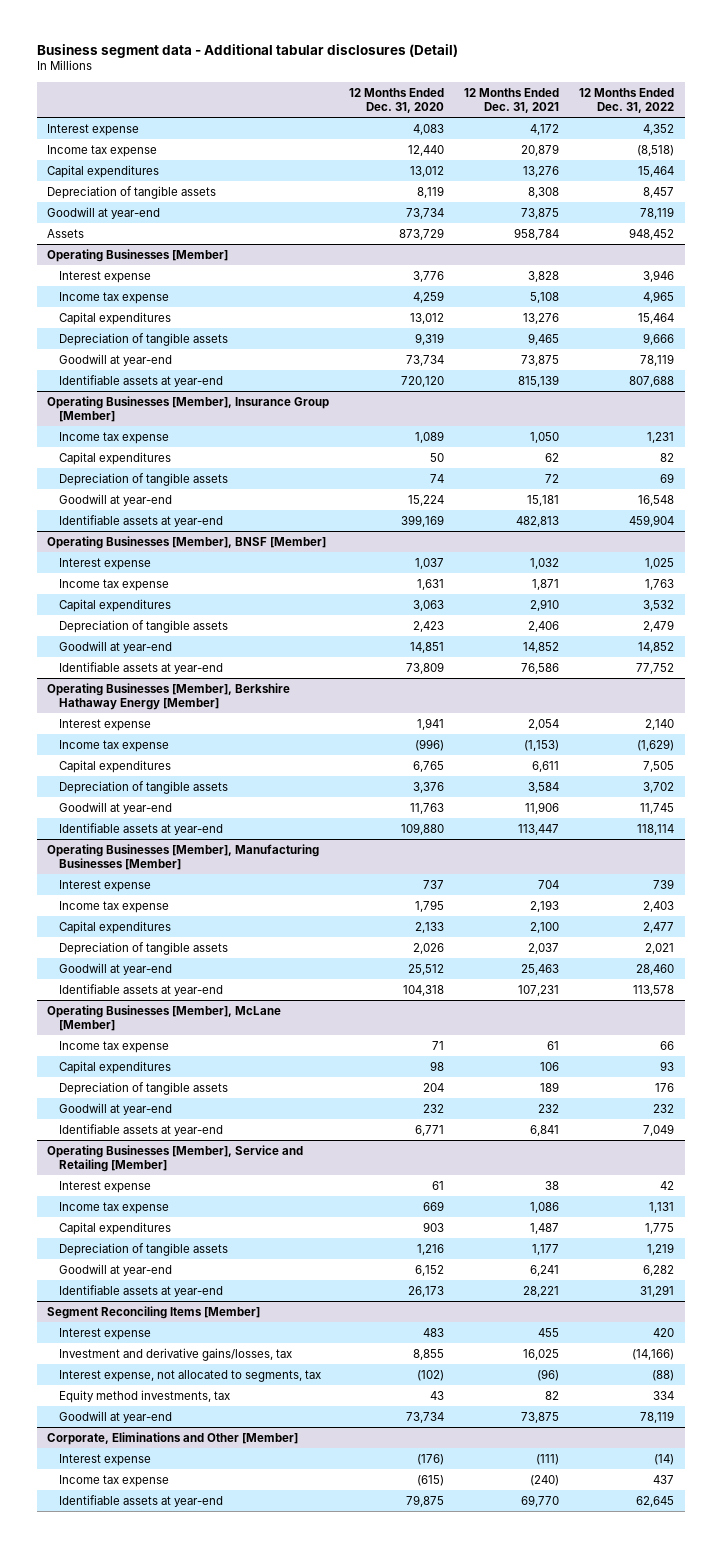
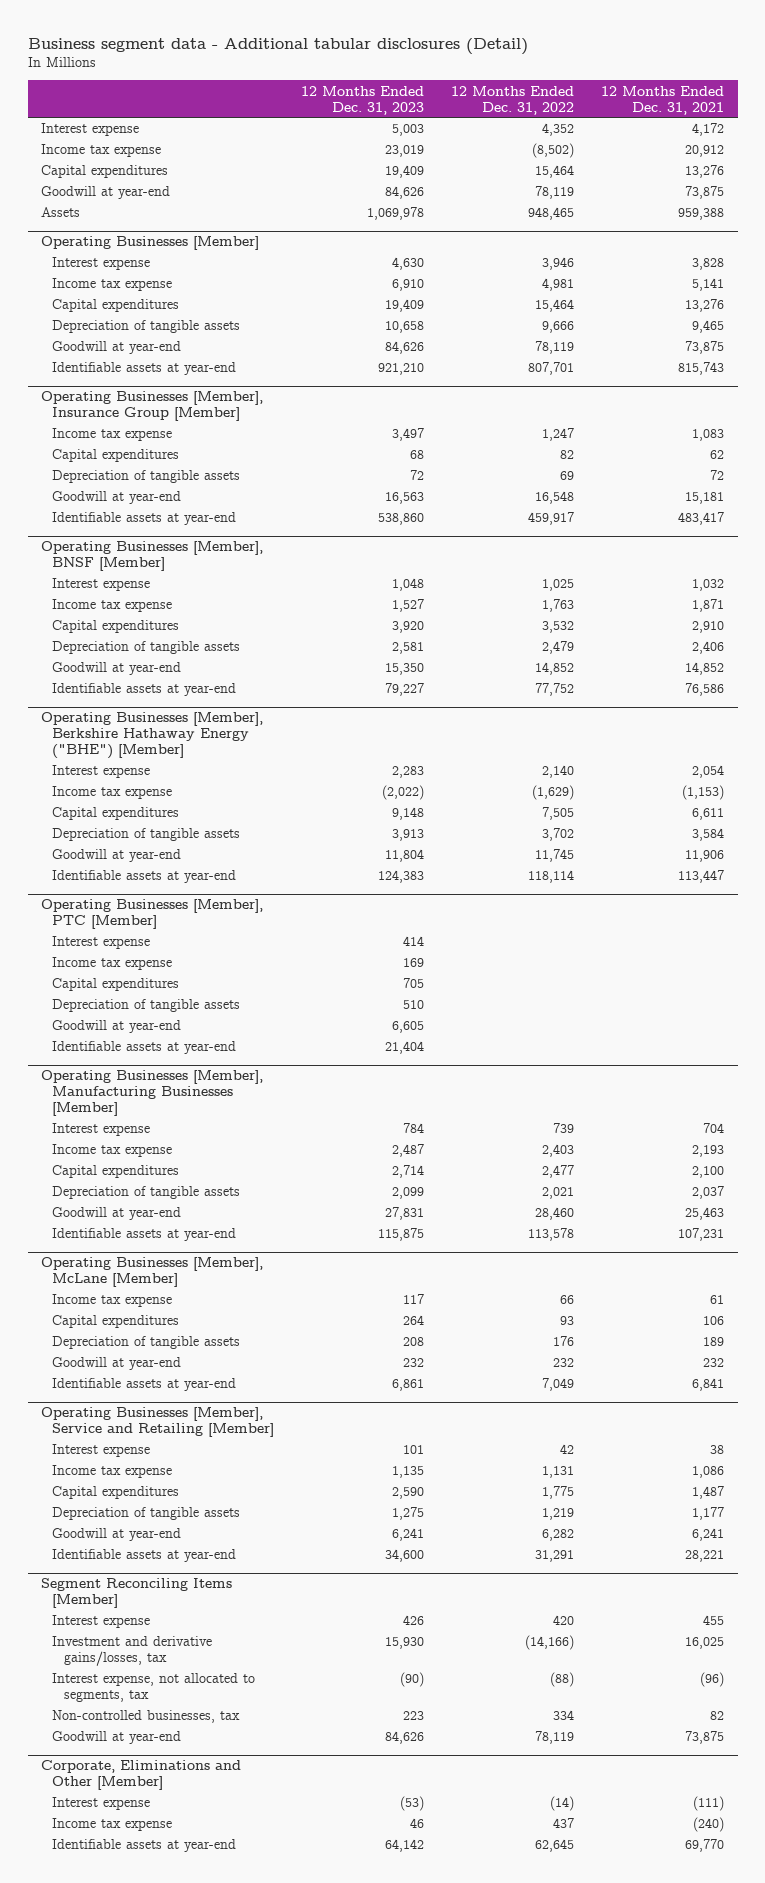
[348,87,444,114] 12 Months Ended Dec. 31, 2020 -> none
none -> [301,85,425,115] 12 Months Ended Dec. 31, 2023
[521,143,560,156] 20,879 -> [685,145,725,158] 20,912
[637,144,675,156] (8,518) -> [532,143,575,159] (8,502)
[46,185,216,199] Depreciation of tangible assets -> none
[514,227,560,240] 958,784 -> [678,208,725,221] 959,388
[629,227,675,240] 948,452 -> [528,207,575,221] 948,465
[530,291,560,303] 5,108 -> [692,278,725,292] 5,141
[643,290,675,303] 4,965 -> [542,278,575,292] 4,981
[518,374,560,387] 815,139 -> [678,362,725,376] 815,743
[629,375,675,387] 807,688 -> [528,362,575,376] 807,701
[530,431,560,443] 1,050 -> [692,429,725,442] 1,083
[647,431,675,443] 1,231 -> [542,428,575,442] 1,247
[516,515,560,527] 482,813 -> [678,512,725,526] 483,417
[629,514,675,527] 459,904 -> [528,512,575,526] 459,917
[46,682,290,711] Operating Businesses [Member], Berkshire Hathaway Energy [Member] -> [40,712,263,760] Operating Businesses [Member], Berkshire Hathaway Energy ("BHE") [Member]
none -> [40,899,263,930] Operating Businesses [Member], PTC [Member]
none -> [52,936,151,950] Interest expense
none -> [52,957,173,971] Income tax expense
none -> [52,978,180,992] Capital expenditures
none -> [52,999,241,1013] Depreciation of tangible assets
none -> [52,1020,182,1034] Goodwill at year-end
none -> [52,1041,237,1055] Identifiable assets at year-end
[58,1389,230,1403] Equity method investments, tax -> [52,1710,241,1724] Non-controlled businesses, tax

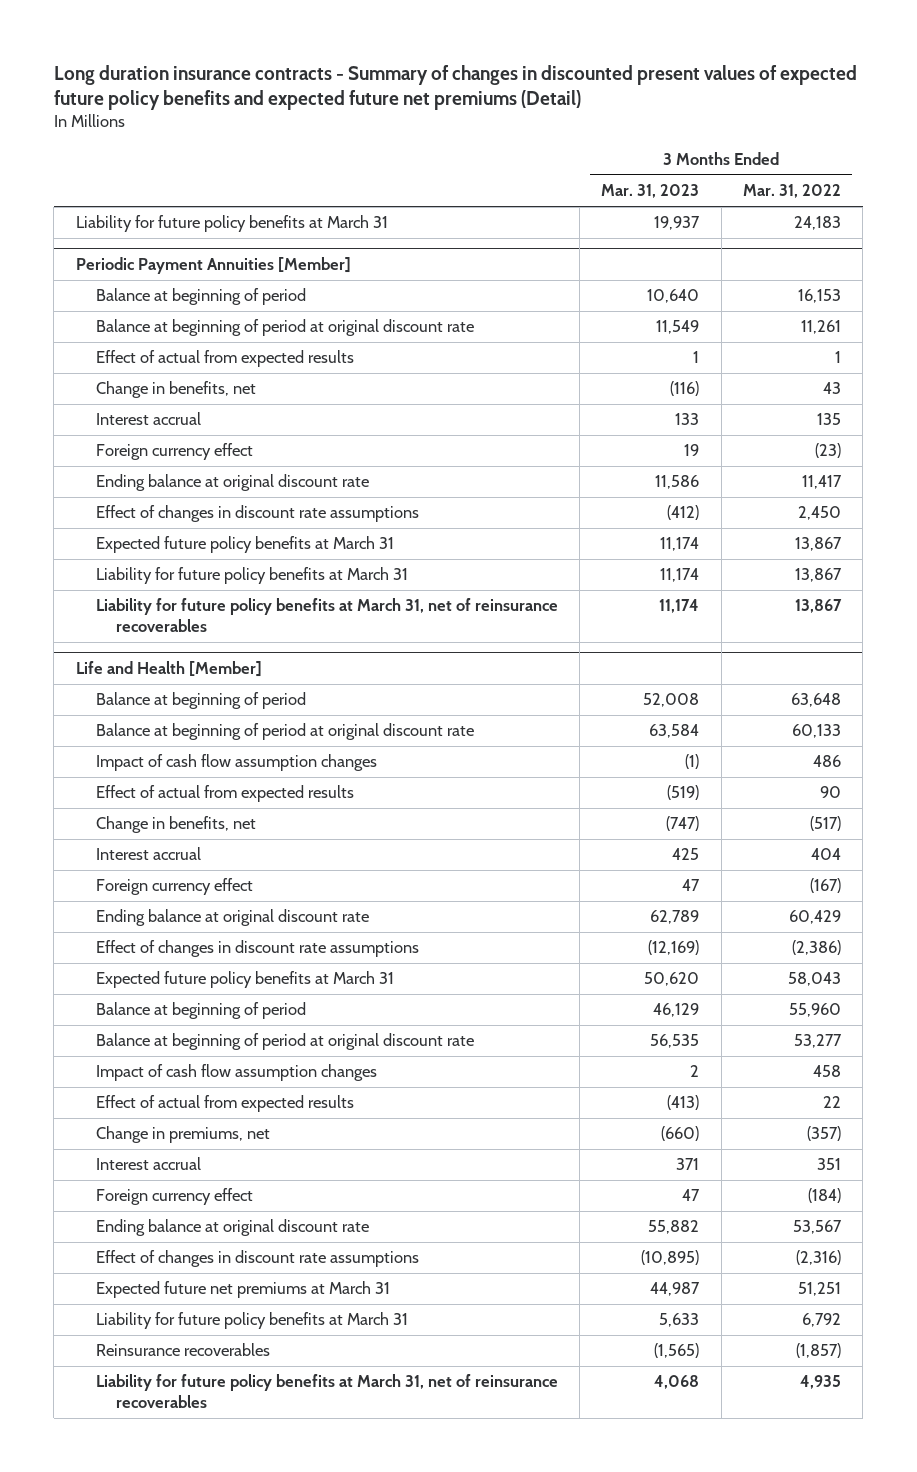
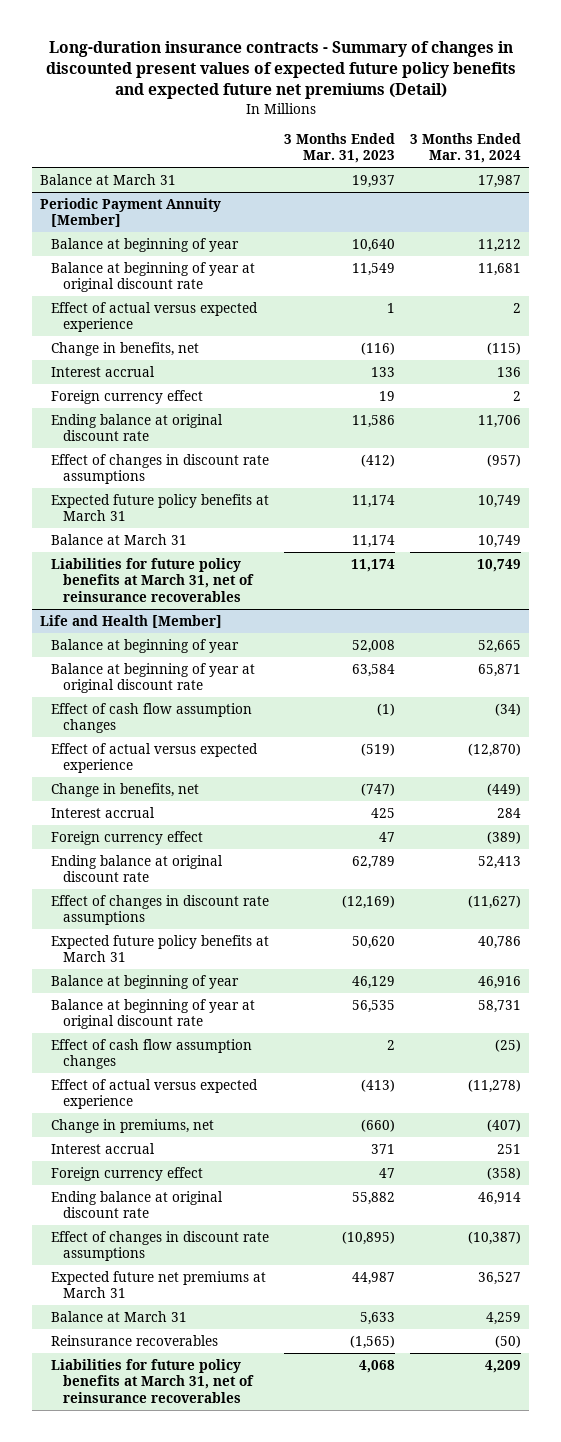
[53,64,857,111] Long duration insurance contracts - Summary of changes in discounted present values of expected future policy benefits and expected future net premiums (Detail) -> [45,41,516,100] Long-duration insurance contracts - Summary of changes in discounted present values of expected future policy benefits and expected future net premiums (Detail)
[742,184,841,199] Mar. 31, 2022 -> none
none -> [410,132,522,164] 3 Months Ended Mar. 31, 2024
[75,215,388,233] Liability for future policy benefits at March 31 -> [39,173,176,185] Balance at March 31
[75,256,351,274] Periodic Payment Annuities [Member] -> [39,197,221,228] Periodic Payment Annuity [Member]
[95,288,306,306] Balance at beginning of period -> [51,237,240,252] Balance at beginning of year
[95,319,474,337] Balance at beginning of period at original discount rate -> [51,261,256,293] Balance at beginning of year at original discount rate
[95,350,354,368] Effect of actual from expected results -> [51,301,259,333] Effect of actual versus expected experience
[95,567,408,585] Liability for future policy benefits at March 31 -> [51,533,188,545] Balance at March 31
[95,598,558,633] Liability for future policy benefits at March 31, net of reinsurance recoverables -> [51,557,254,602] Liabilities for future policy benefits at March 31, net of reinsurance recoverables
[95,692,306,710] Balance at beginning of period -> [51,638,240,653] Balance at beginning of year
[95,723,474,741] Balance at beginning of period at original discount rate -> [51,662,256,694] Balance at beginning of year at original discount rate
[95,754,377,772] Impact of cash flow assumption changes -> [51,702,253,734] Effect of cash flow assumption changes
[95,785,354,803] Effect of actual from expected results -> [51,742,259,774] Effect of actual versus expected experience
[95,1002,306,1020] Balance at beginning of period -> [51,974,240,989] Balance at beginning of year
[95,1033,474,1051] Balance at beginning of period at original discount rate -> [51,998,256,1030] Balance at beginning of year at original discount rate
[95,1064,377,1082] Impact of cash flow assumption changes -> [51,1038,253,1070] Effect of cash flow assumption changes
[95,1095,354,1113] Effect of actual from expected results -> [51,1078,259,1110] Effect of actual versus expected experience
[95,1312,408,1330] Liability for future policy benefits at March 31 -> [51,1310,188,1322] Balance at March 31
[95,1374,558,1409] Liability for future policy benefits at March 31, net of reinsurance recoverables -> [51,1358,254,1403] Liabilities for future policy benefits at March 31, net of reinsurance recoverables

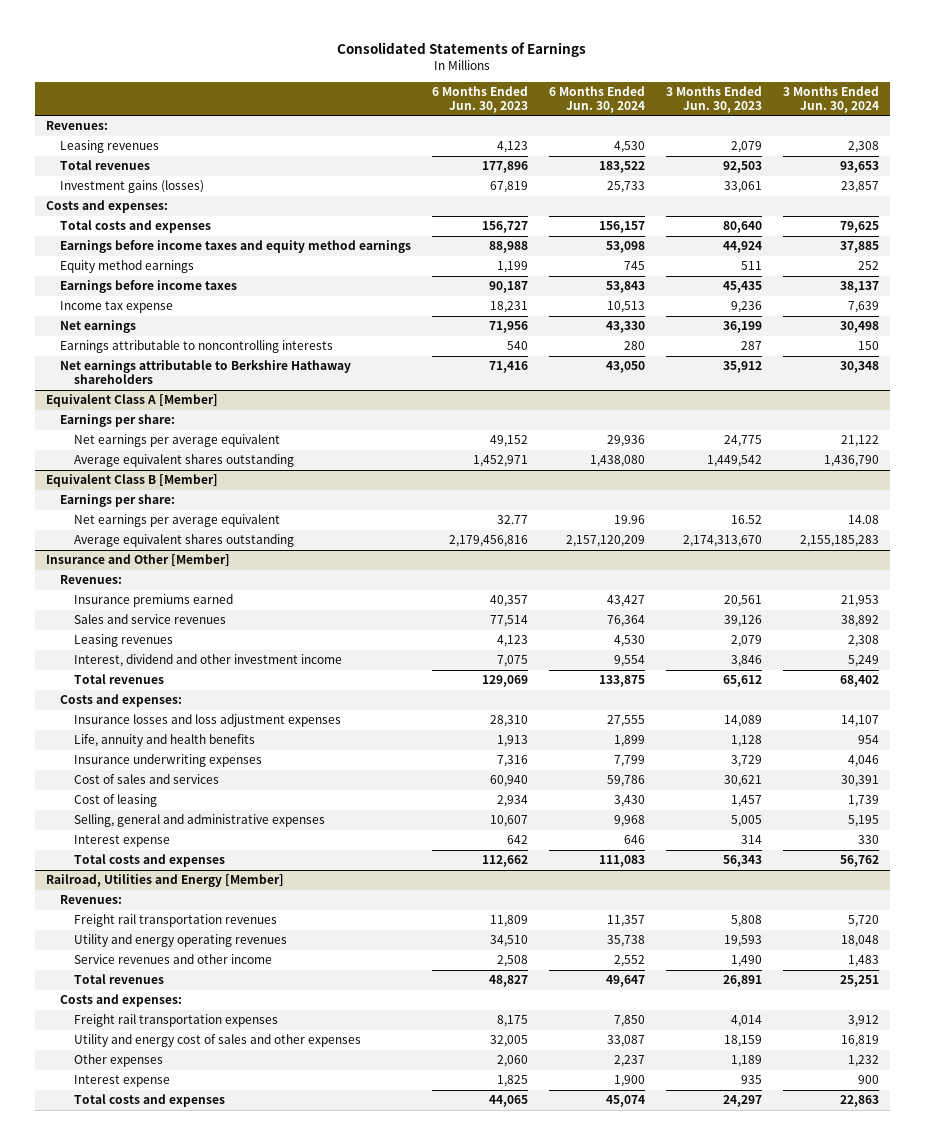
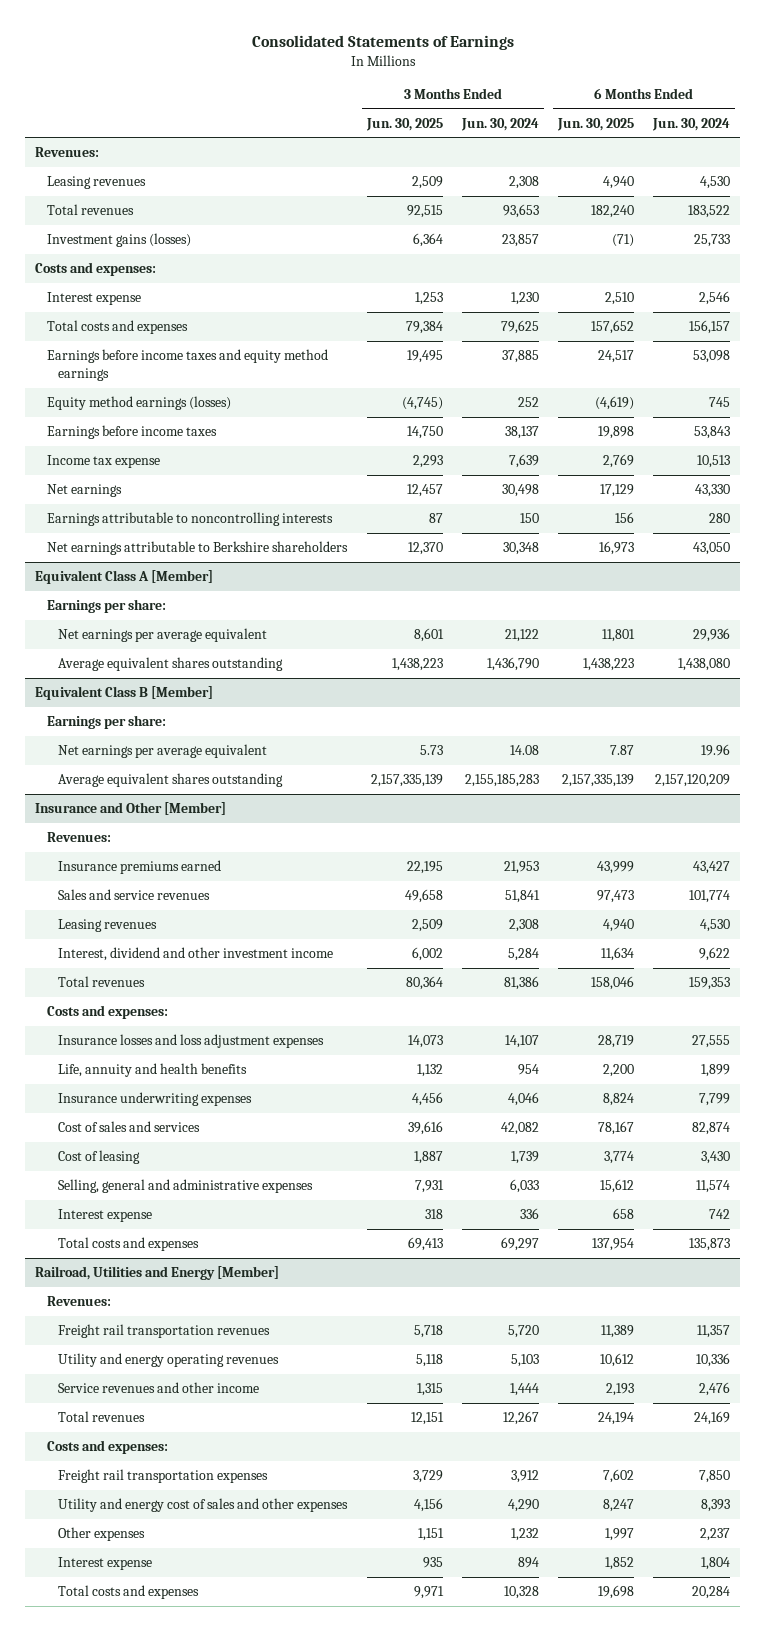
[431,85,528,113] 6 Months Ended Jun. 30, 2023 -> none
[666,85,763,113] 3 Months Ended Jun. 30, 2023 -> none
none -> [365,117,443,131] Jun. 30, 2025
none -> [557,117,635,131] Jun. 30, 2025
none -> [46,292,141,306] Interest expense
[59,260,194,274] Equity method earnings -> [46,396,231,411] Equity method earnings (losses)
[59,360,351,385] Net earnings attributable to Berkshire Hathaway shareholders -> [46,541,348,556] Net earnings attributable to Berkshire shareholders
[607,615,646,628] 76,364 -> [689,890,731,904] 101,774
[841,615,880,628] 38,892 -> [504,890,540,904] 51,841
[614,655,646,668] 9,554 -> [699,947,731,962] 9,622
[848,655,880,668] 5,249 -> [507,948,539,962] 5,284
[599,675,646,688] 133,875 -> [689,977,731,991] 159,353
[840,675,880,688] 68,402 -> [503,976,539,991] 81,386
[607,775,646,788] 59,786 -> [692,1122,731,1136] 82,874
[841,775,880,788] 30,391 -> [500,1122,539,1136] 42,082
[614,815,646,828] 9,968 -> [696,1180,731,1194] 11,574
[848,815,880,828] 5,195 -> [509,1179,539,1194] 6,033
[624,835,646,845] 646 -> [709,1209,731,1220] 742
[858,835,880,845] 330 -> [519,1208,539,1220] 336
[599,855,646,868] 111,083 -> [689,1238,731,1252] 135,873
[840,855,880,868] 56,762 -> [500,1237,539,1252] 69,297
[607,935,646,948] 35,738 -> [696,1353,731,1368] 10,336
[841,935,880,948] 18,048 -> [510,1354,539,1368] 5,103
[614,955,646,968] 2,552 -> [699,1382,731,1397] 2,476
[848,955,880,968] 1,483 -> [509,1383,539,1397] 1,444
[606,975,646,988] 49,647 -> [694,1411,731,1426] 24,169
[840,975,880,988] 25,251 -> [502,1411,539,1426] 12,267
[607,1035,646,1048] 33,087 -> [701,1499,731,1513] 8,393
[841,1035,880,1048] 16,819 -> [507,1499,539,1513] 4,290
[614,1075,646,1088] 1,900 -> [701,1557,731,1571] 1,804
[858,1075,880,1085] 900 -> [517,1557,539,1569] 894
[606,1095,646,1108] 45,074 -> [692,1586,731,1600] 20,284
[840,1095,880,1108] 22,863 -> [503,1586,539,1600] 10,328

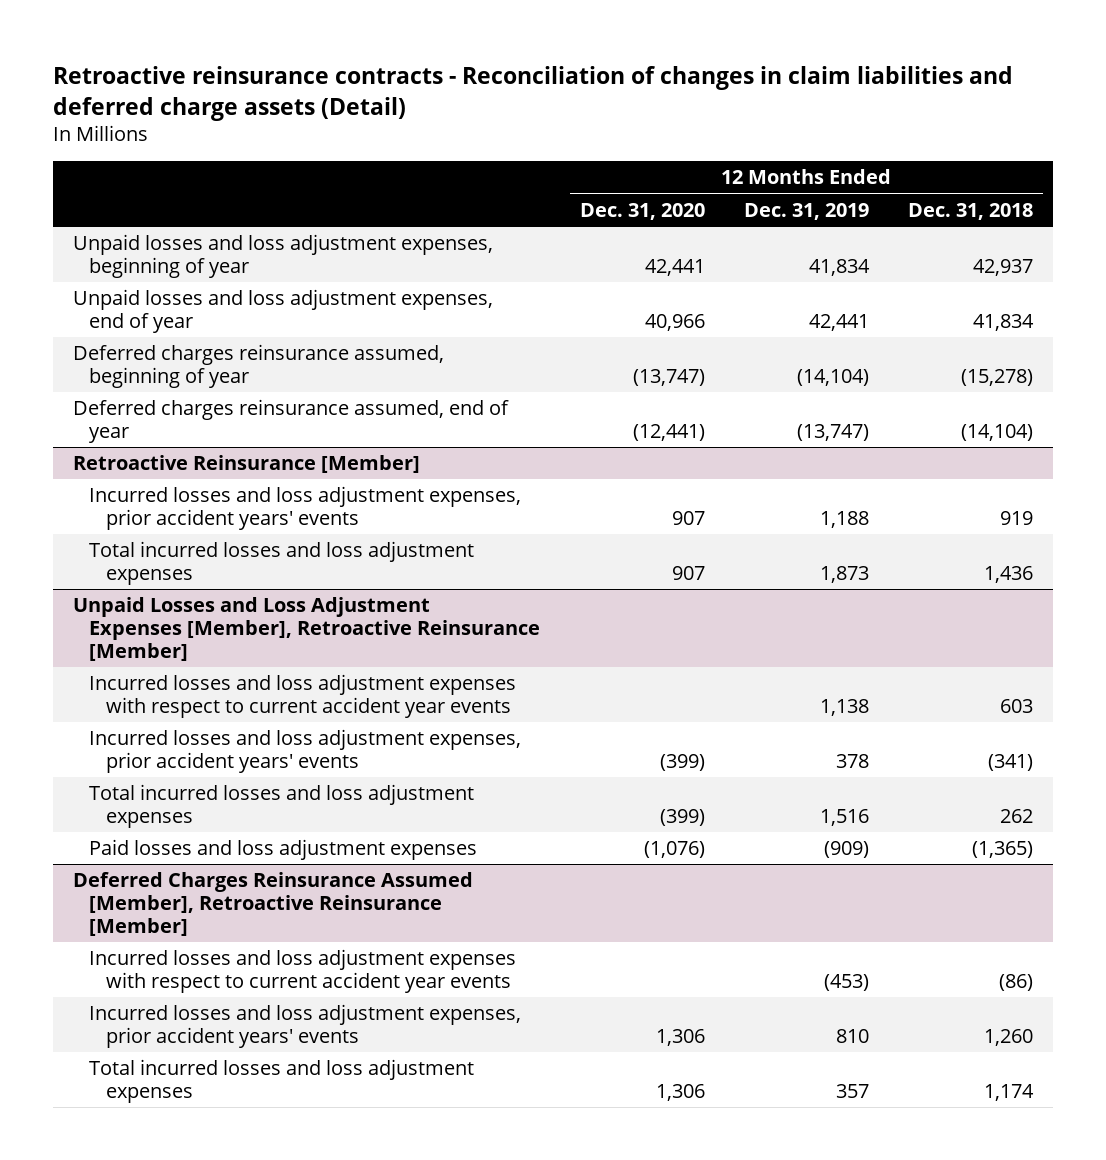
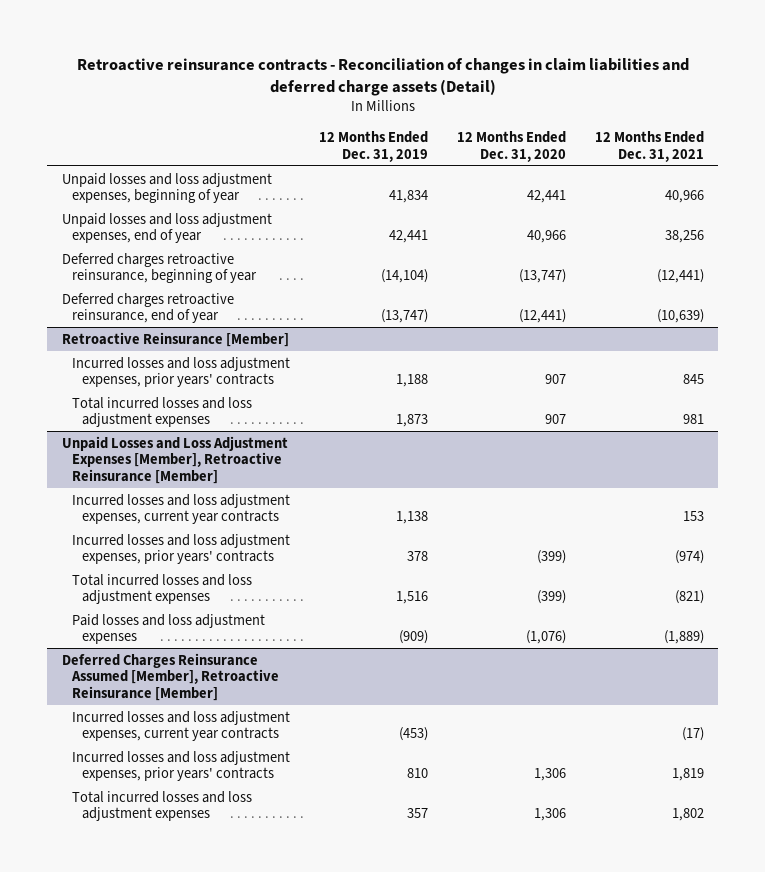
[908,202,1034,220] Dec. 31, 2018 -> none
none -> [594,131,704,162] 12 Months Ended Dec. 31, 2021
[72,344,444,389] Deferred charges reinsurance assumed, beginning of year -> [61,252,257,284] Deferred charges retroactive reinsurance, beginning of year
[72,399,509,444] Deferred charges reinsurance assumed, end of year -> [61,292,234,324] Deferred charges retroactive reinsurance, end of year
[89,486,522,531] Incurred losses and loss adjustment expenses, prior accident years' events -> [71,356,290,388] Incurred losses and loss adjustment expenses, prior years' contracts
[89,674,517,719] Incurred losses and loss adjustment expenses with respect to current accident year events -> [71,493,290,525] Incurred losses and loss adjustment expenses, current year contracts
[89,729,522,774] Incurred losses and loss adjustment expenses, prior accident years' events -> [71,533,290,565] Incurred losses and loss adjustment expenses, prior years' contracts
[89,949,517,994] Incurred losses and loss adjustment expenses with respect to current accident year events -> [71,710,290,742] Incurred losses and loss adjustment expenses, current year contracts
[89,1004,522,1049] Incurred losses and loss adjustment expenses, prior accident years' events -> [71,750,290,782] Incurred losses and loss adjustment expenses, prior years' contracts

